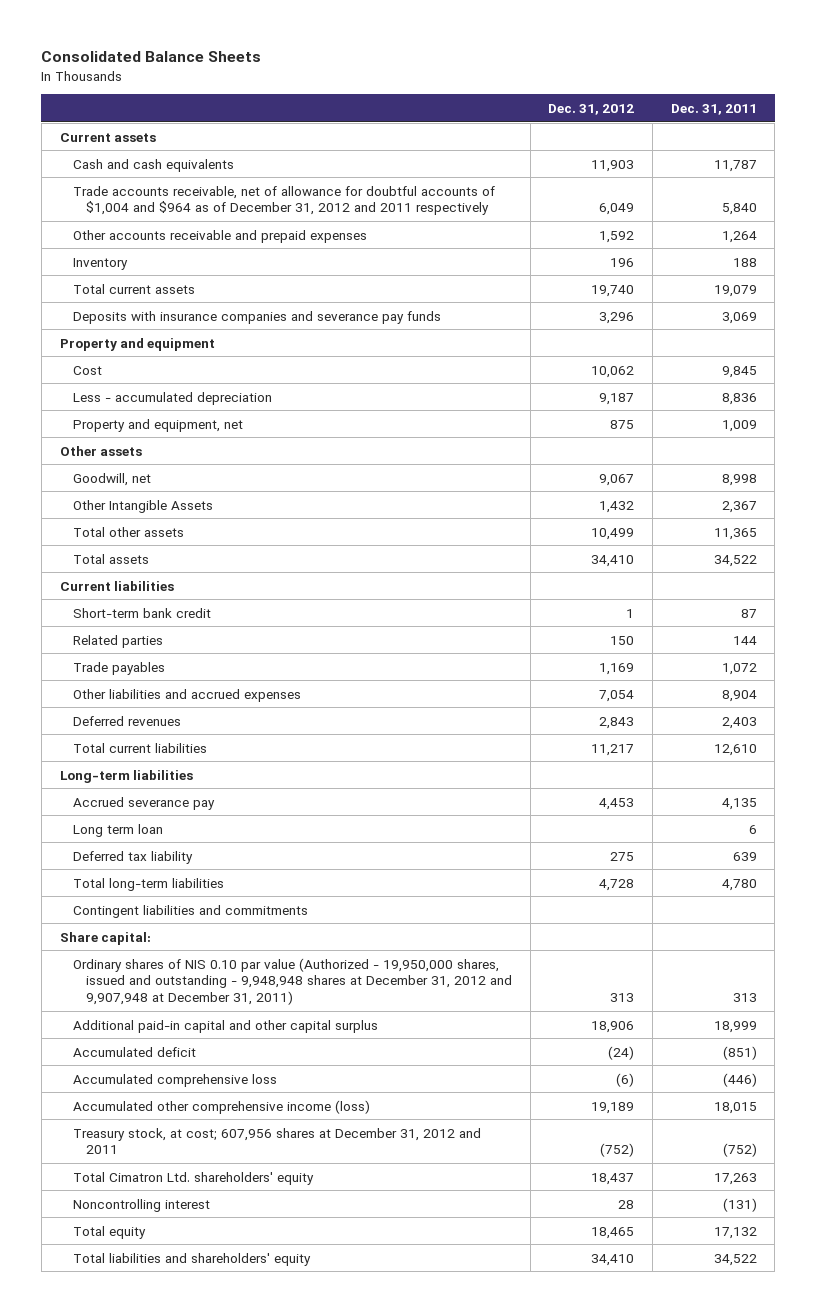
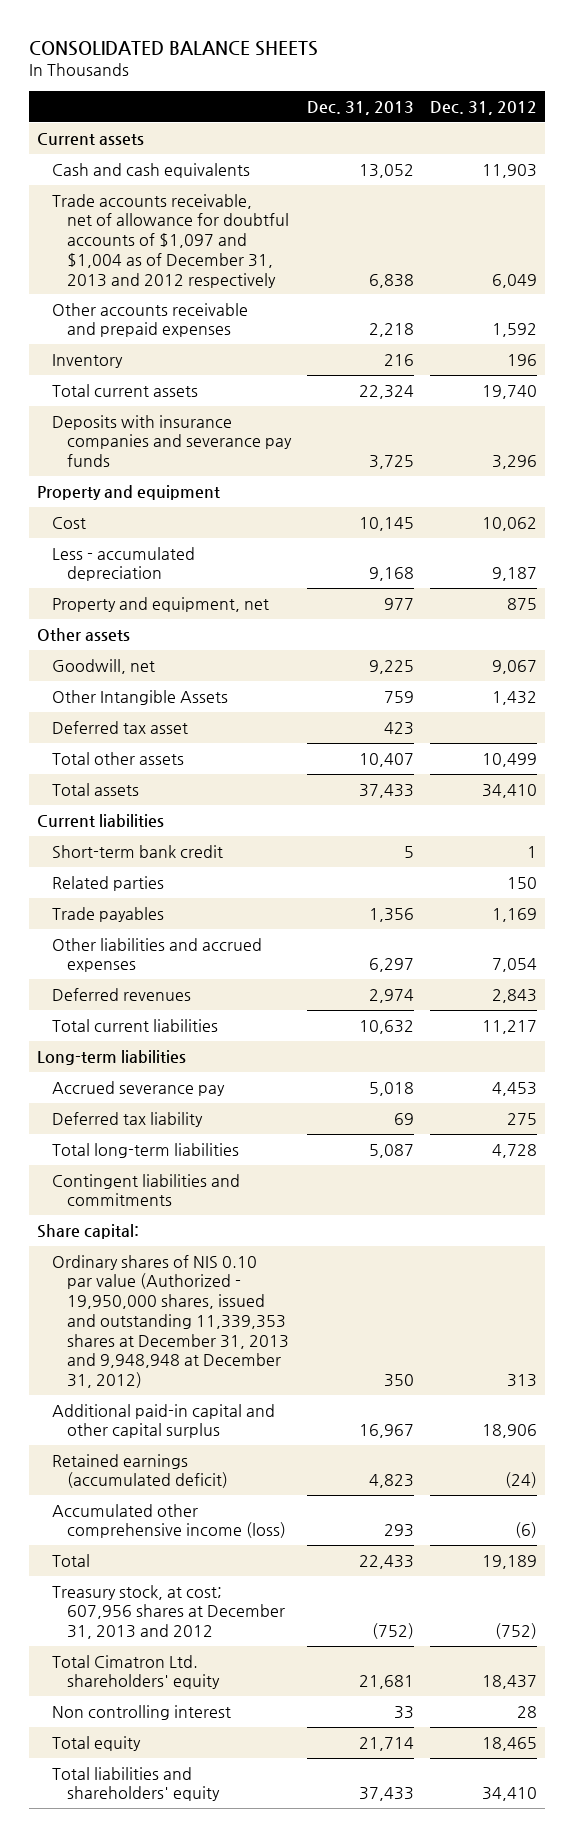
[41,51,262,63] Consolidated Balance Sheets -> [29,40,319,56] CONSOLIDATED BALANCE SHEETS
[670,103,757,115] Dec. 31, 2011 -> none
none -> [306,100,414,115] Dec. 31, 2013
[72,185,495,216] Trade accounts receivable, net of allowance for doubtful accounts of $1,004 and $964 as of December 31, 2012 and 2011 respectively -> [52,193,289,288] Trade accounts receivable, net of allowance for doubtful accounts of $1,097 and $1,004 as of December 31, 2013 and 2012 respectively
none -> [52,720,189,734] Deferred tax asset
[72,823,163,837] Long term loan -> none
[72,957,512,1005] Ordinary shares of NIS 0.10 par value (Authorized - 19,950,000 shares, issued and outstanding - 9,948,948 shares at December 31, 2012 and 9,907,948 at December 31, 2011) -> [52,1254,289,1388] Ordinary shares of NIS 0.10 par value (Authorized - 19,950,000 shares, issued and outstanding 11,339,353 shares at December 31, 2013 and 9,948,948 at December 31, 2012)
[72,1073,277,1087] Accumulated comprehensive loss -> none
[72,1046,196,1057] Accumulated deficit -> [52,1453,228,1489] Retained earnings (accumulated deficit)
[591,1101,635,1114] 19,189 -> [514,1522,537,1539] (6)
none -> [52,1553,91,1567] Total
[72,1127,481,1155] Treasury stock, at cost; 607,956 shares at December 31, 2012 and 2011 -> [52,1584,285,1640] Treasury stock, at cost; 607,956 shares at December 31, 2013 and 2012
[72,1198,210,1212] Noncontrolling interest -> [52,1704,232,1720] Non controlling interest

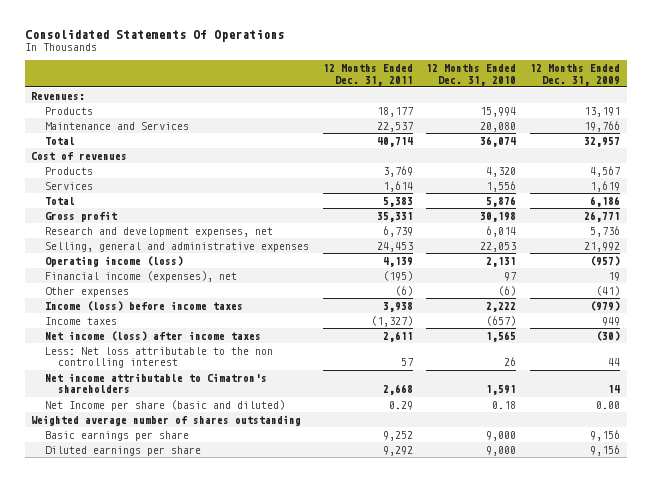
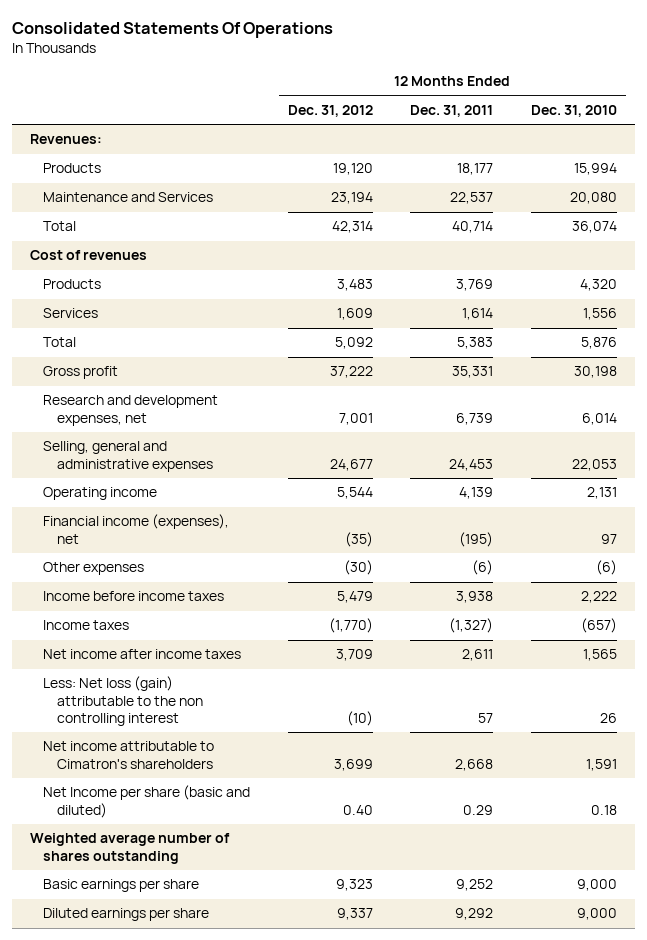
[530,63,621,86] 12 Months Ended Dec. 31, 2009 -> none
none -> [287,104,373,117] Dec. 31, 2012
[44,255,183,267] Operating income (loss) -> [43,487,158,501] Operating income
[44,300,243,311] Income (loss) before income taxes -> [43,591,225,602] Income before income taxes
[44,330,261,341] Net income (loss) after income taxes -> [43,649,242,660] Net income after income taxes
[44,346,273,369] Less: Net loss attributable to the non controlling interest -> [43,676,203,727] Less: Net loss (gain) attributable to the non controlling interest

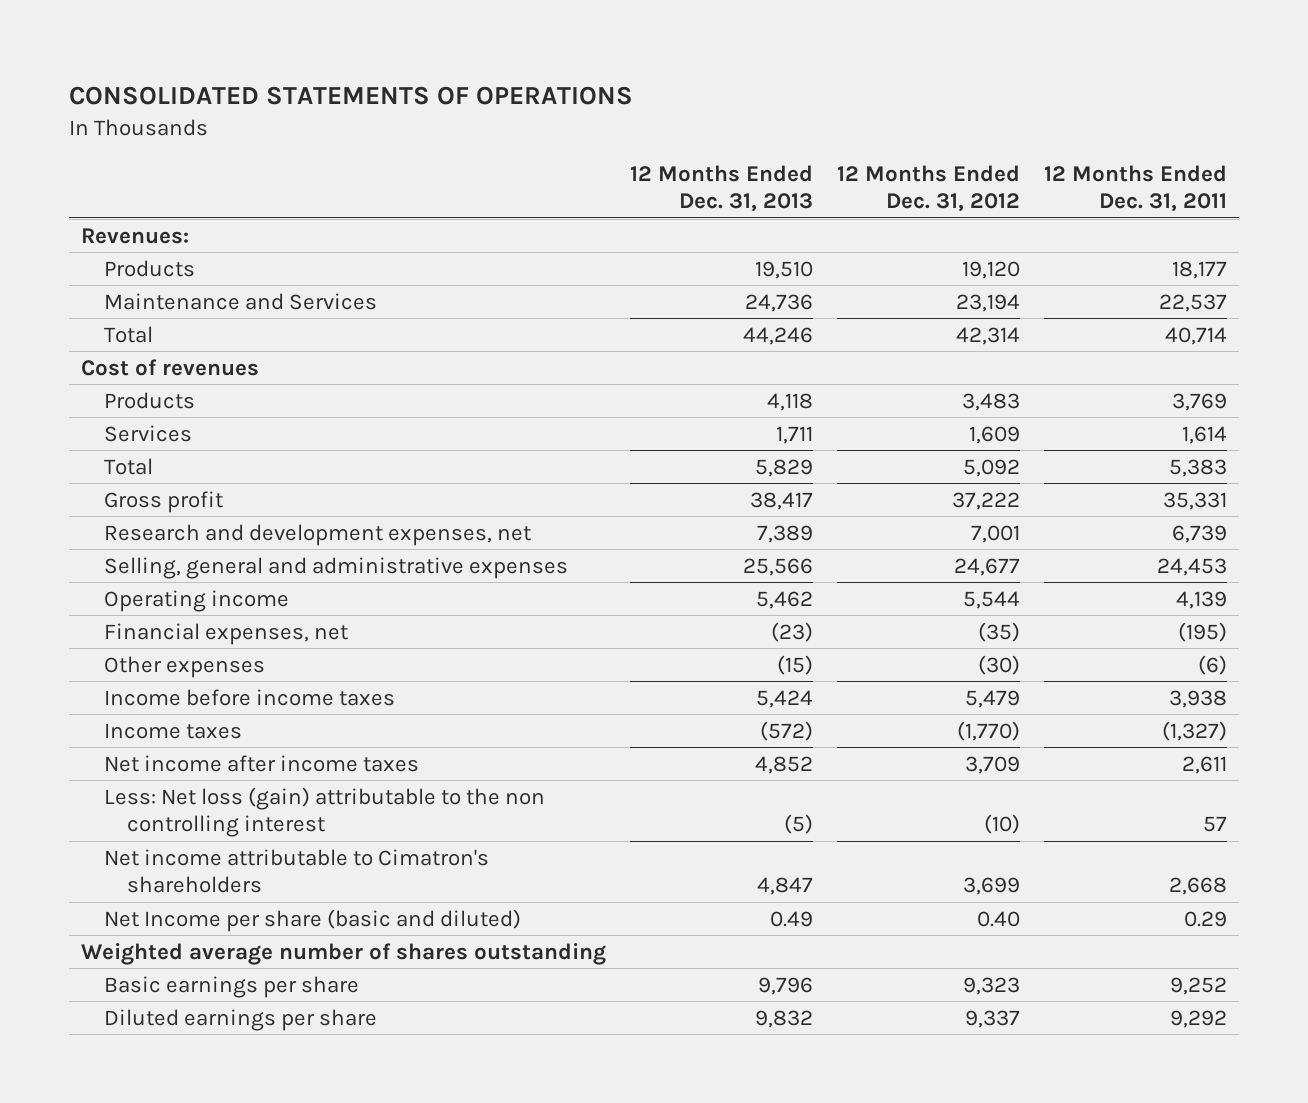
[11,21,333,38] Consolidated Statements Of Operations -> [69,86,634,106] CONSOLIDATED STATEMENTS OF OPERATIONS
[530,104,617,117] Dec. 31, 2010 -> none
none -> [630,164,814,213] 12 Months Ended Dec. 31, 2013
[43,514,230,544] Financial income (expenses), net -> [104,622,349,645] Financial expenses, net

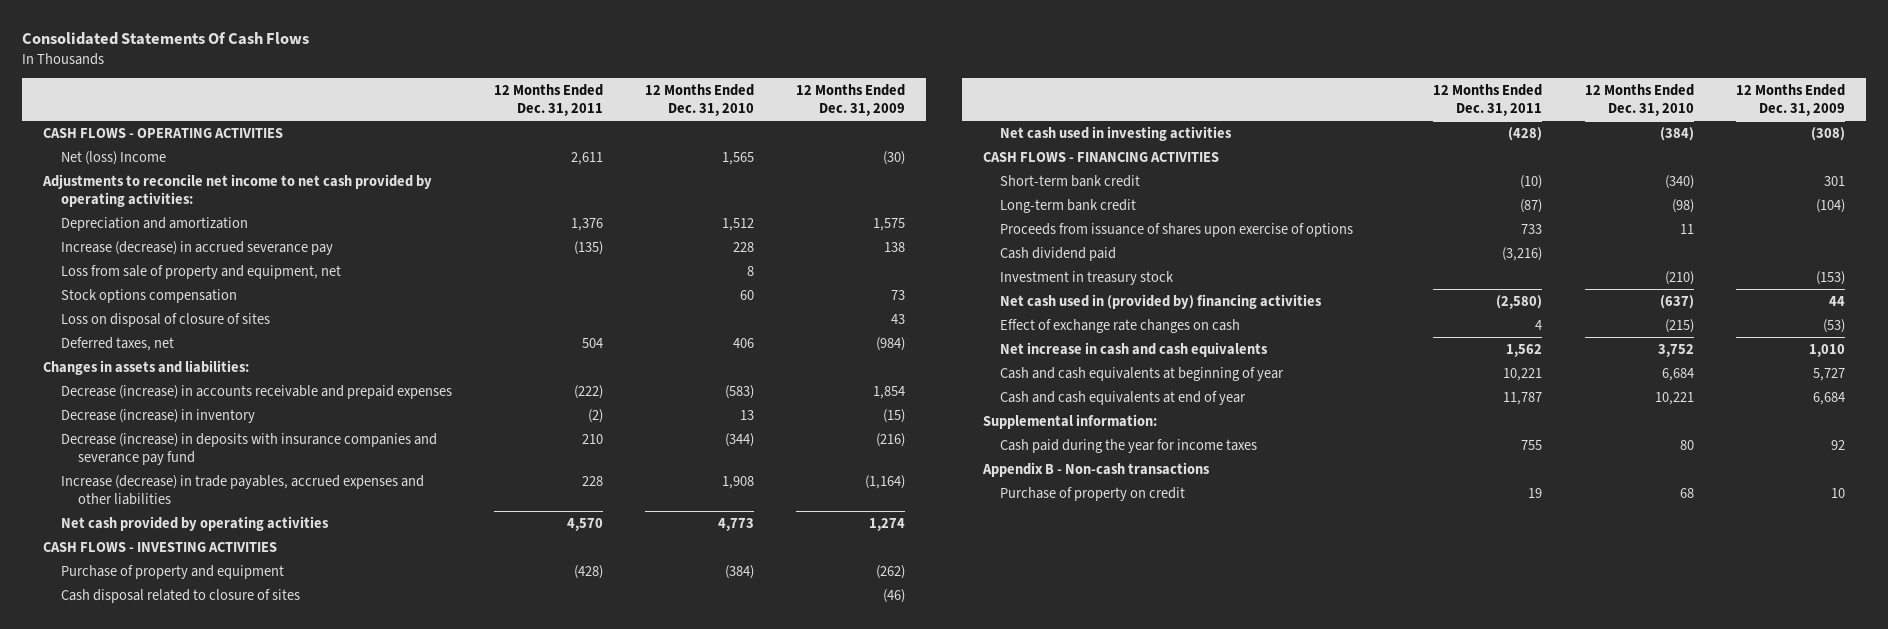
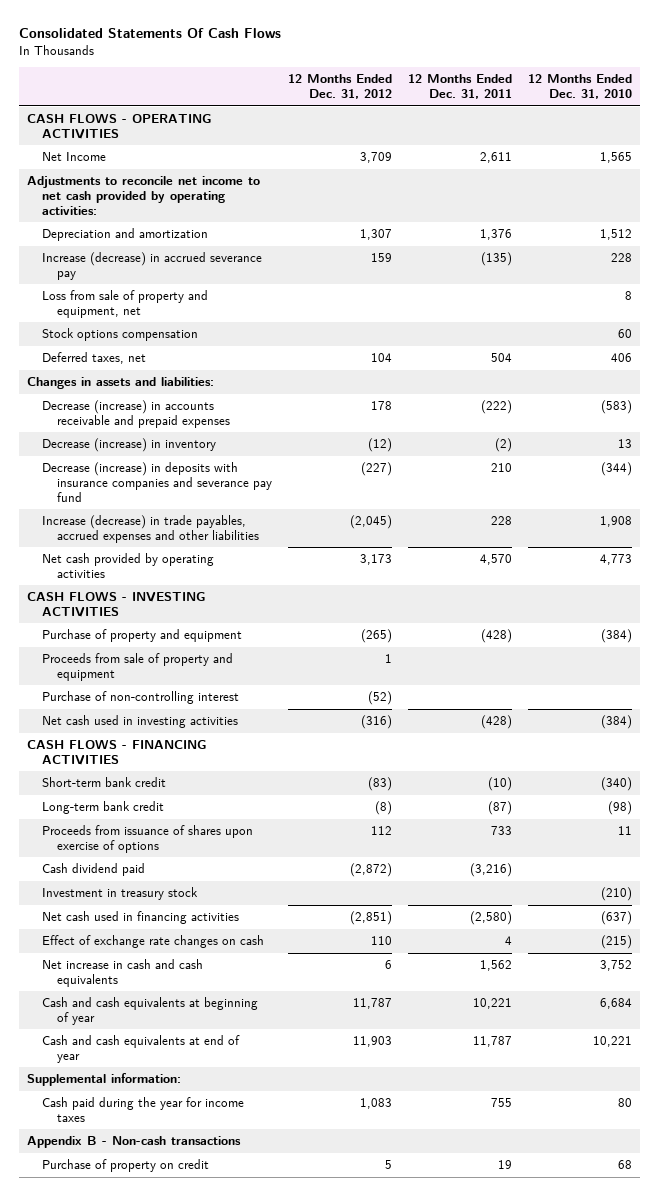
[795,83,905,116] 12 Months Ended Dec. 31, 2009 -> none
none -> [288,74,393,100] 12 Months Ended Dec. 31, 2012
[60,150,166,165] Net (loss) Income -> [42,152,107,162] Net Income
[60,312,270,327] Loss on disposal of closure of sites -> none
[60,588,300,603] Cash disposal related to closure of sites -> none
none -> [42,653,234,681] Proceeds from sale of property and equipment
none -> [42,691,240,705] Purchase of non-controlling interest
[1000,293,1323,309] Net cash used in (provided by) financing activities -> [42,911,240,925] Net cash used in financing activities

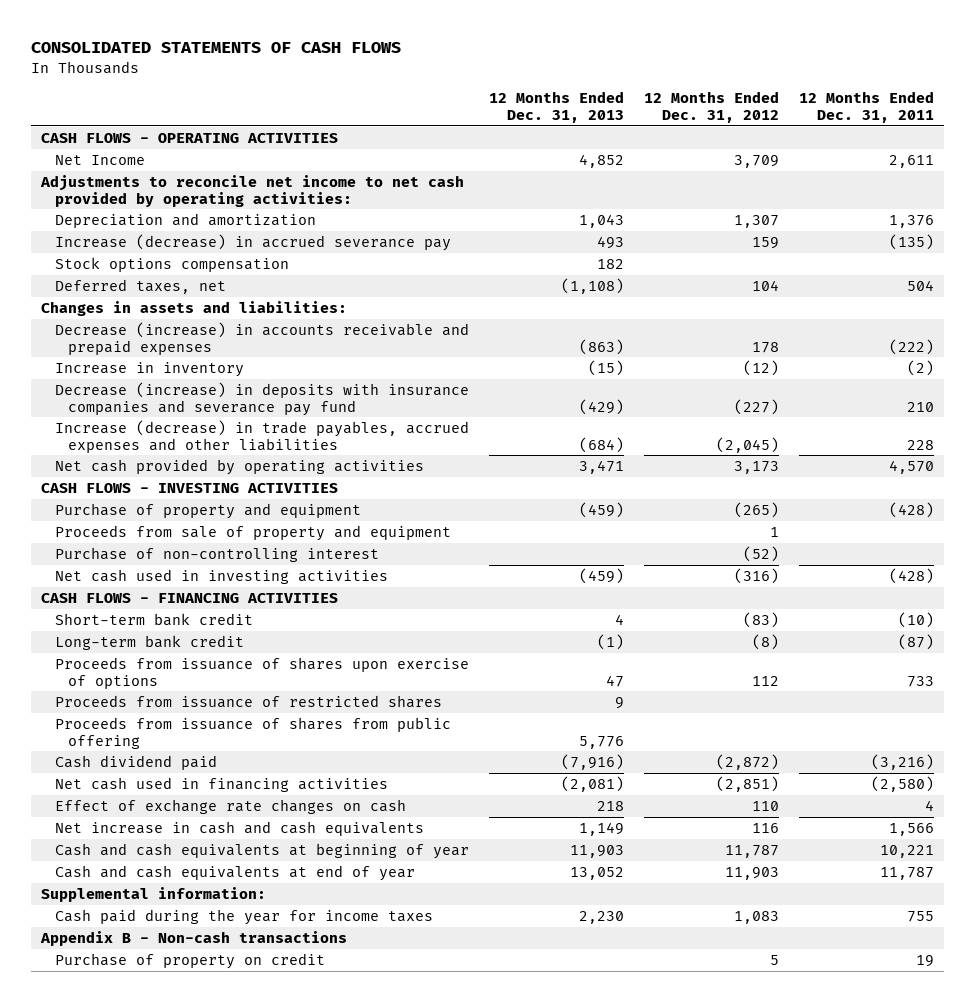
[19,28,282,39] Consolidated Statements Of Cash Flows -> [31,42,402,54] CONSOLIDATED STATEMENTS OF CASH FLOWS
[528,74,633,100] 12 Months Ended Dec. 31, 2010 -> none
none -> [488,91,624,123] 12 Months Ended Dec. 31, 2013
[42,290,209,318] Loss from sale of property and equipment, net -> none
[42,438,217,453] Decrease (increase) in inventory -> [54,361,244,377] Increase in inventory
none -> [54,694,442,708] Proceeds from issuance of restricted shares
none -> [54,716,451,749] Proceeds from issuance of shares from public offering
[42,887,199,901] Investment in treasury stock -> none
[385,960,393,970] 6 -> [751,822,779,833] 116
[480,960,513,972] 1,562 -> [888,822,934,836] 1,566

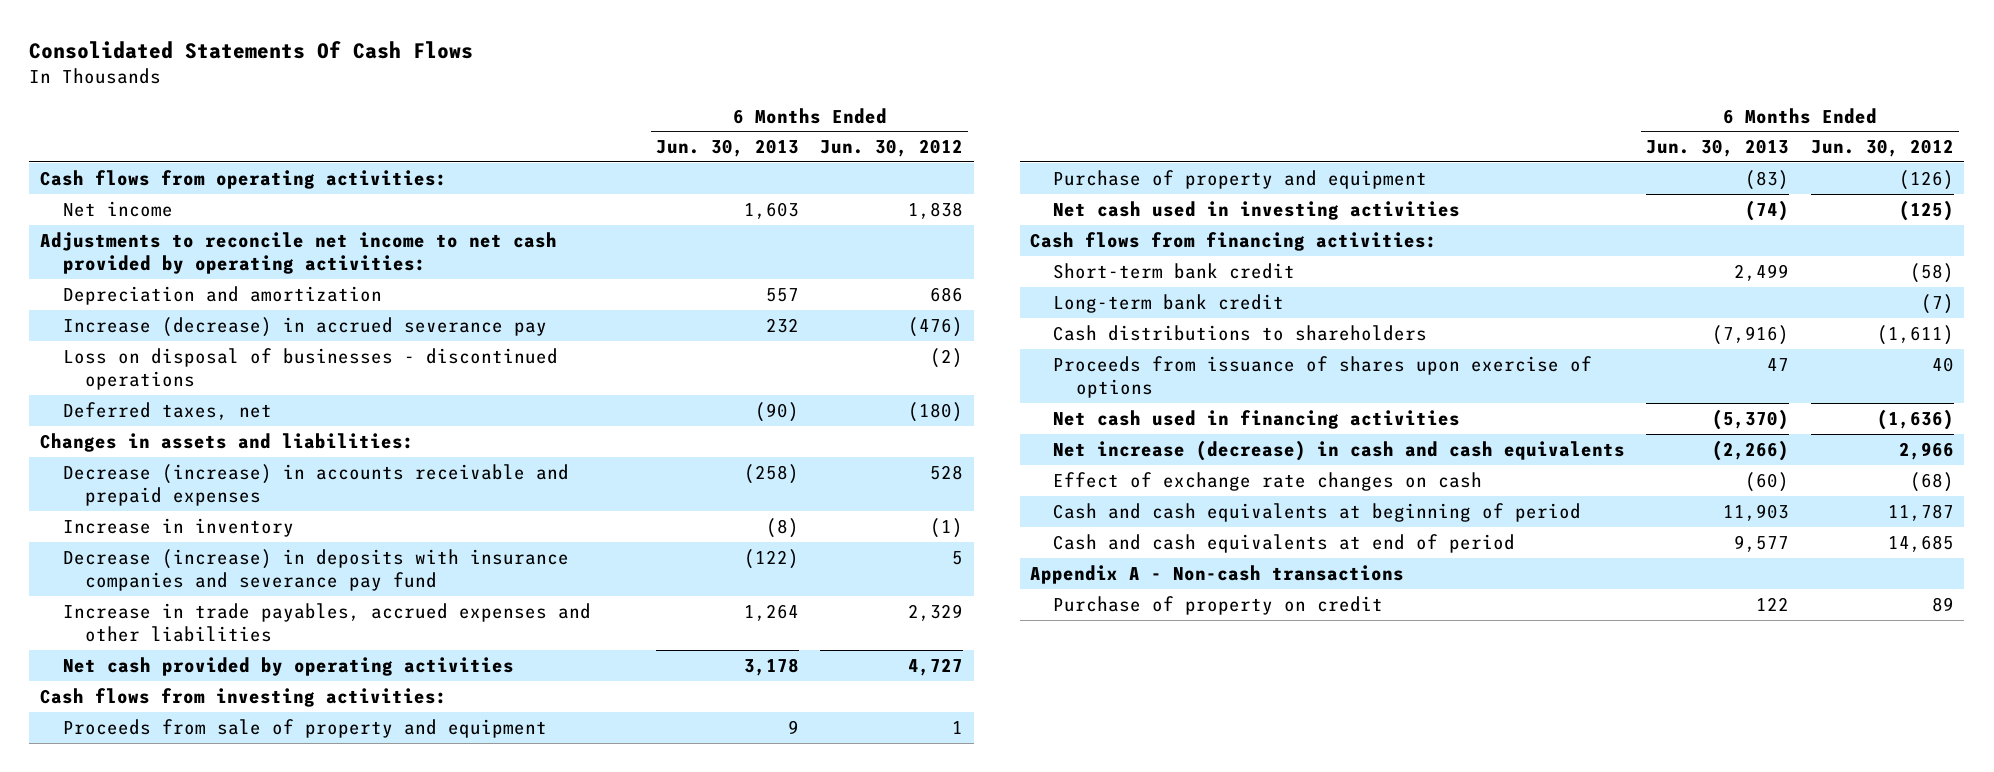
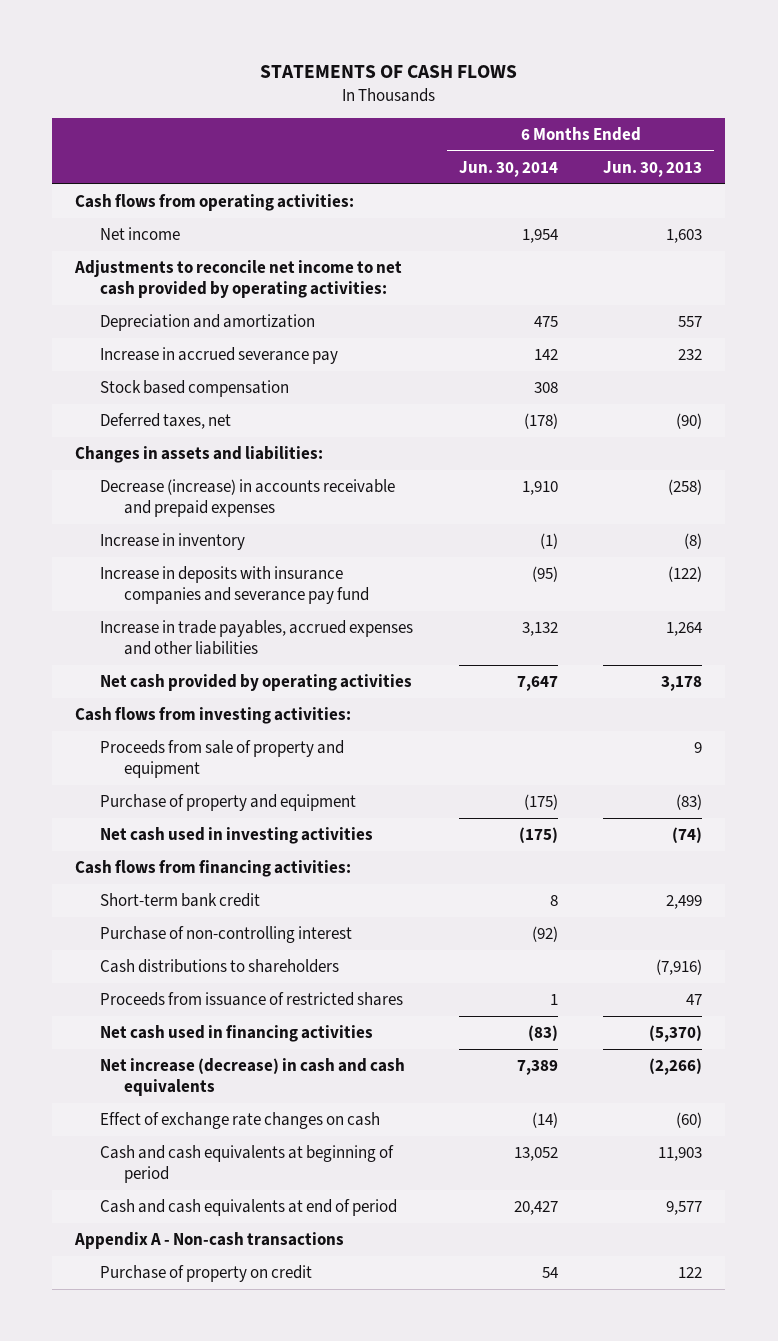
[29,40,474,59] Consolidated Statements Of Cash Flows -> [259,65,517,79] STATEMENTS OF CASH FLOWS
[820,139,964,158] Jun. 30, 2012 -> none
none -> [458,160,558,177] Jun. 30, 2014
[62,347,558,391] Loss on disposal of businesses - discontinued operations -> none
[62,316,547,337] Increase (decrease) in accrued severance pay -> [99,346,338,364] Increase in accrued severance pay
none -> [99,379,289,397] Stock based compensation
[62,548,569,592] Decrease (increase) in deposits with insurance companies and severance pay fund -> [99,565,370,605] Increase in deposits with insurance companies and severance pay fund
[1053,293,1285,313] Long-term bank credit -> none
none -> [99,925,352,943] Purchase of non-controlling interest
[1053,355,1593,399] Proceeds from issuance of shares upon exercise of options -> [99,991,403,1006] Proceeds from issuance of restricted shares

